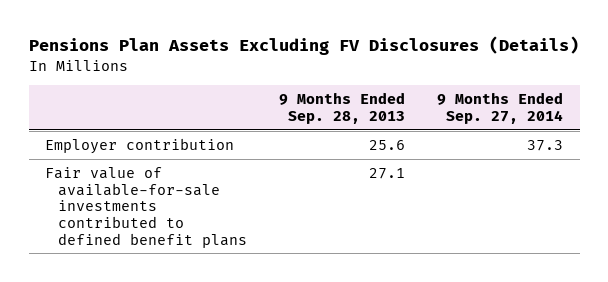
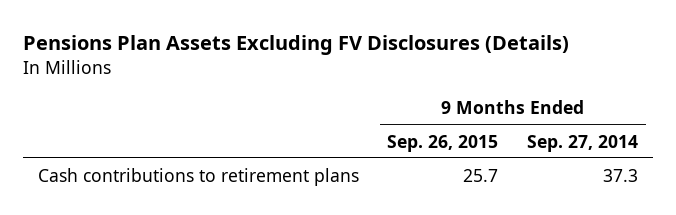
[279,92,406,124] 9 Months Ended Sep. 28, 2013 -> none
none -> [387,134,499,152] Sep. 26, 2015
[44,166,247,248] Fair value of available-for-sale investments contributed to defined benefit plans -> none
[44,137,234,154] Employer contribution -> [37,167,359,186] Cash contributions to retirement plans

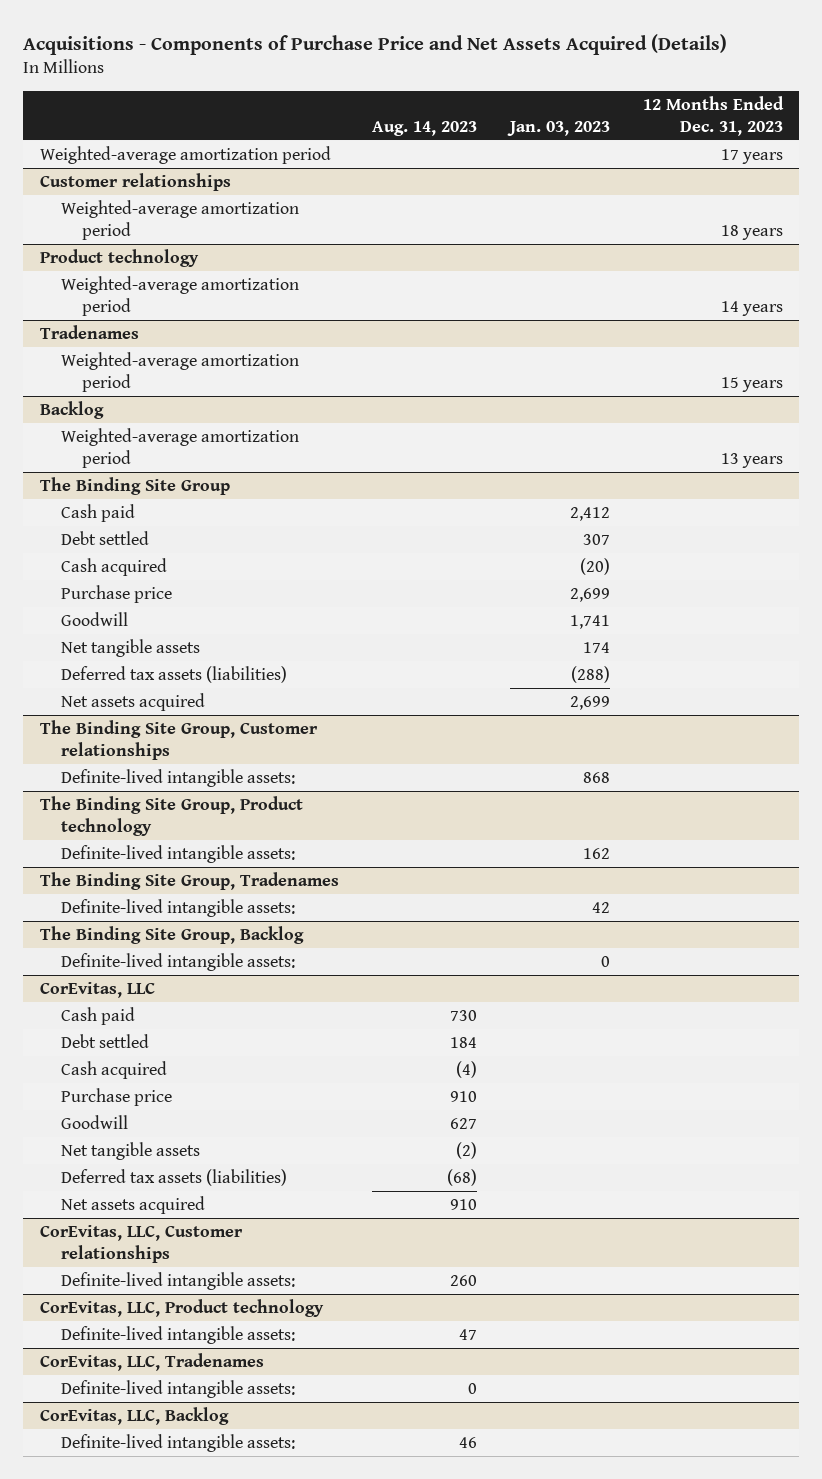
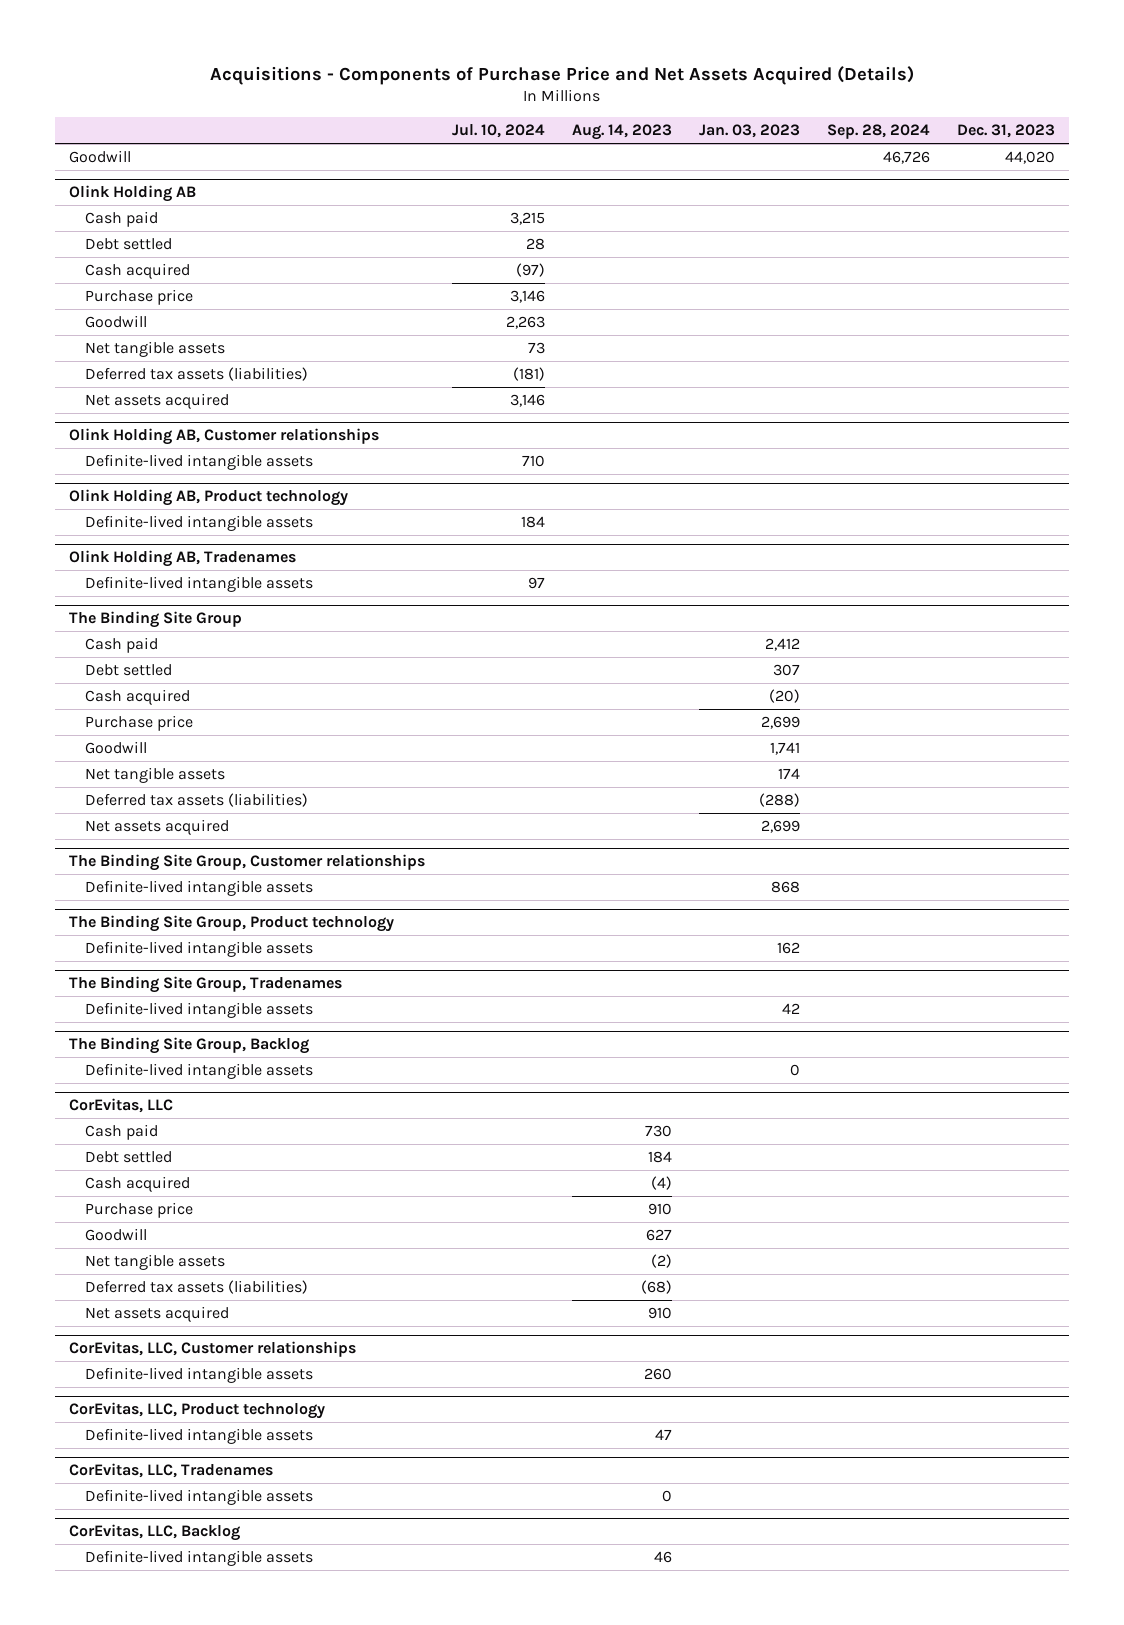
[642,95,784,136] 12 Months Ended Dec. 31, 2023 -> none
none -> [451,124,545,139] Jul. 10, 2024
none -> [827,124,931,140] Sep. 28, 2024
none -> [957,124,1056,139] Dec. 31, 2023
[39,146,331,165] Weighted-average amortization period -> none
[60,200,299,240] Weighted-average amortization period -> none
[60,276,299,316] Weighted-average amortization period -> none
[60,352,299,392] Weighted-average amortization period -> none
[39,401,104,420] Backlog -> none
[60,428,299,468] Weighted-average amortization period -> none
none -> [68,149,131,163] Goodwill
none -> [68,185,196,203] Olink Holding AB
none -> [85,210,159,227] Cash paid
none -> [85,237,173,250] Debt settled
none -> [85,262,191,279] Cash acquired
none -> [85,288,194,305] Purchase price
none -> [85,314,148,328] Goodwill
none -> [85,340,226,357] Net tangible assets
none -> [85,366,309,381] Deferred tax assets (liabilities)
none -> [85,392,230,409] Net assets acquired
[39,173,231,192] Customer relationships -> [68,428,379,446] Olink Holding AB, Customer relationships
none -> [85,453,314,470] Definite-lived intangible assets
[39,249,199,268] Product technology -> [68,489,348,507] Olink Holding AB, Product technology
none -> [85,514,314,531] Definite-lived intangible assets
[39,325,139,340] Tradenames -> [68,550,296,568] Olink Holding AB, Tradenames
none -> [85,575,314,592] Definite-lived intangible assets
[60,769,295,788] Definite-lived intangible assets: -> [85,879,314,896] Definite-lived intangible assets
[60,845,295,864] Definite-lived intangible assets: -> [85,940,314,957] Definite-lived intangible assets
[60,899,295,918] Definite-lived intangible assets: -> [85,1001,314,1018] Definite-lived intangible assets
[60,953,295,972] Definite-lived intangible assets: -> [85,1062,314,1079] Definite-lived intangible assets
[60,1272,295,1291] Definite-lived intangible assets: -> [85,1366,314,1383] Definite-lived intangible assets
[60,1326,295,1345] Definite-lived intangible assets: -> [85,1427,314,1444] Definite-lived intangible assets
[60,1380,295,1399] Definite-lived intangible assets: -> [85,1488,314,1505] Definite-lived intangible assets
[60,1434,295,1453] Definite-lived intangible assets: -> [85,1549,314,1566] Definite-lived intangible assets

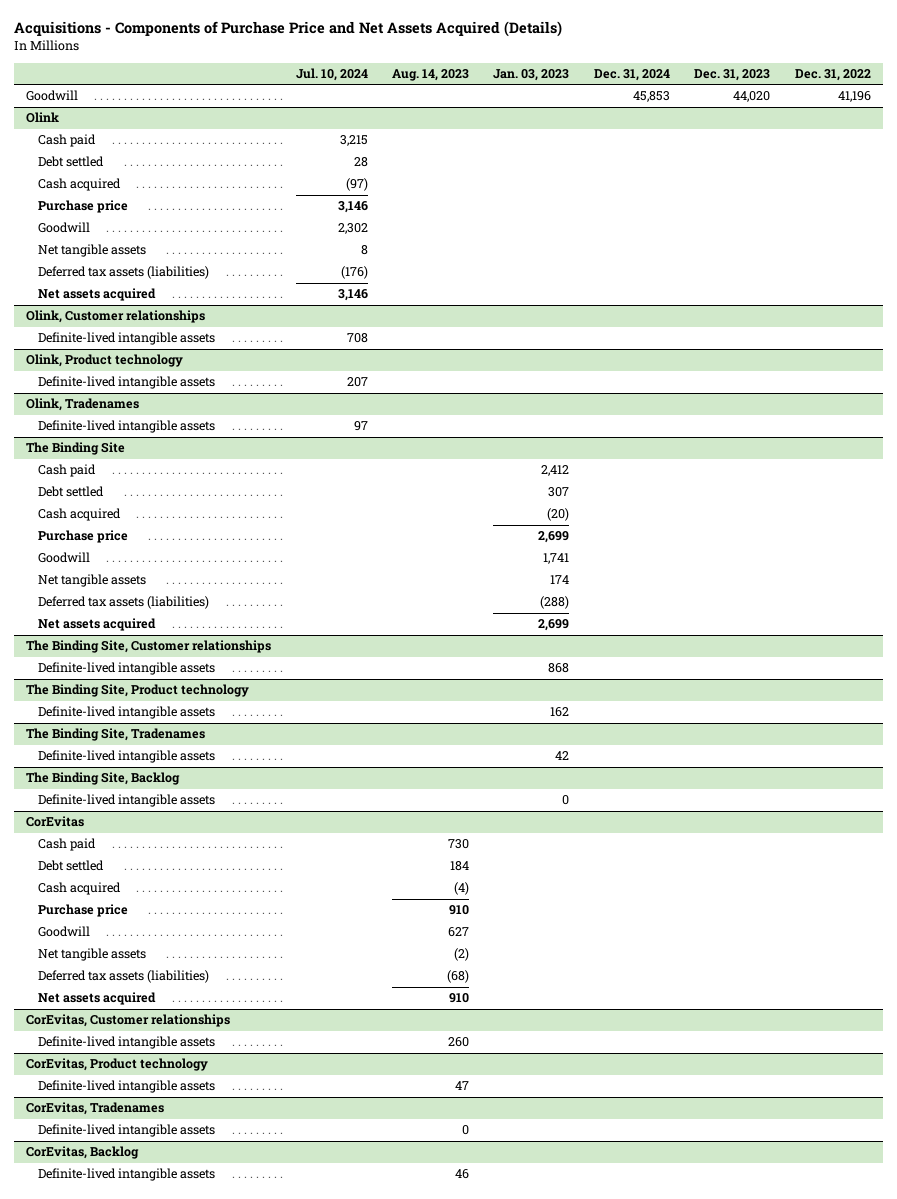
[827,124,931,140] Sep. 28, 2024 -> none
none -> [593,68,670,81] Dec. 31, 2024
none -> [794,68,871,81] Dec. 31, 2022
[68,185,196,203] Olink Holding AB -> [26,112,60,124] Olink
[505,315,545,329] 2,263 -> [337,223,368,235] 2,302
[527,341,545,354] 73 -> [360,245,368,256] 8
[512,366,545,381] (181) -> [340,266,368,280] (176)
[68,428,379,446] Olink Holding AB, Customer relationships -> [26,310,206,324] Olink, Customer relationships
[521,454,545,467] 710 -> [346,333,368,344] 708
[68,489,348,507] Olink Holding AB, Product technology -> [26,354,184,368] Olink, Product technology
[520,515,545,528] 184 -> [346,377,368,388] 207
[68,550,296,568] Olink Holding AB, Tradenames -> [26,398,140,412] Olink, Tradenames
[68,611,242,629] The Binding Site Group -> [26,442,126,456] The Binding Site
[68,854,425,872] The Binding Site Group, Customer relationships -> [26,640,272,654] The Binding Site, Customer relationships
[68,915,394,933] The Binding Site Group, Product technology -> [26,684,250,698] The Binding Site, Product technology
[68,976,342,994] The Binding Site Group, Tradenames -> [26,728,206,742] The Binding Site, Tradenames
[68,1037,309,1055] The Binding Site Group, Backlog -> [26,772,181,786] The Binding Site, Backlog
[68,1098,173,1114] CorEvitas, LLC -> [26,816,85,828] CorEvitas
[68,1341,356,1358] CorEvitas, LLC, Customer relationships -> [26,1014,231,1028] CorEvitas, Customer relationships
[68,1402,325,1420] CorEvitas, LLC, Product technology -> [26,1058,209,1072] CorEvitas, Product technology
[68,1463,273,1479] CorEvitas, LLC, Tradenames -> [26,1102,165,1116] CorEvitas, Tradenames
[68,1524,240,1542] CorEvitas, LLC, Backlog -> [26,1146,140,1160] CorEvitas, Backlog

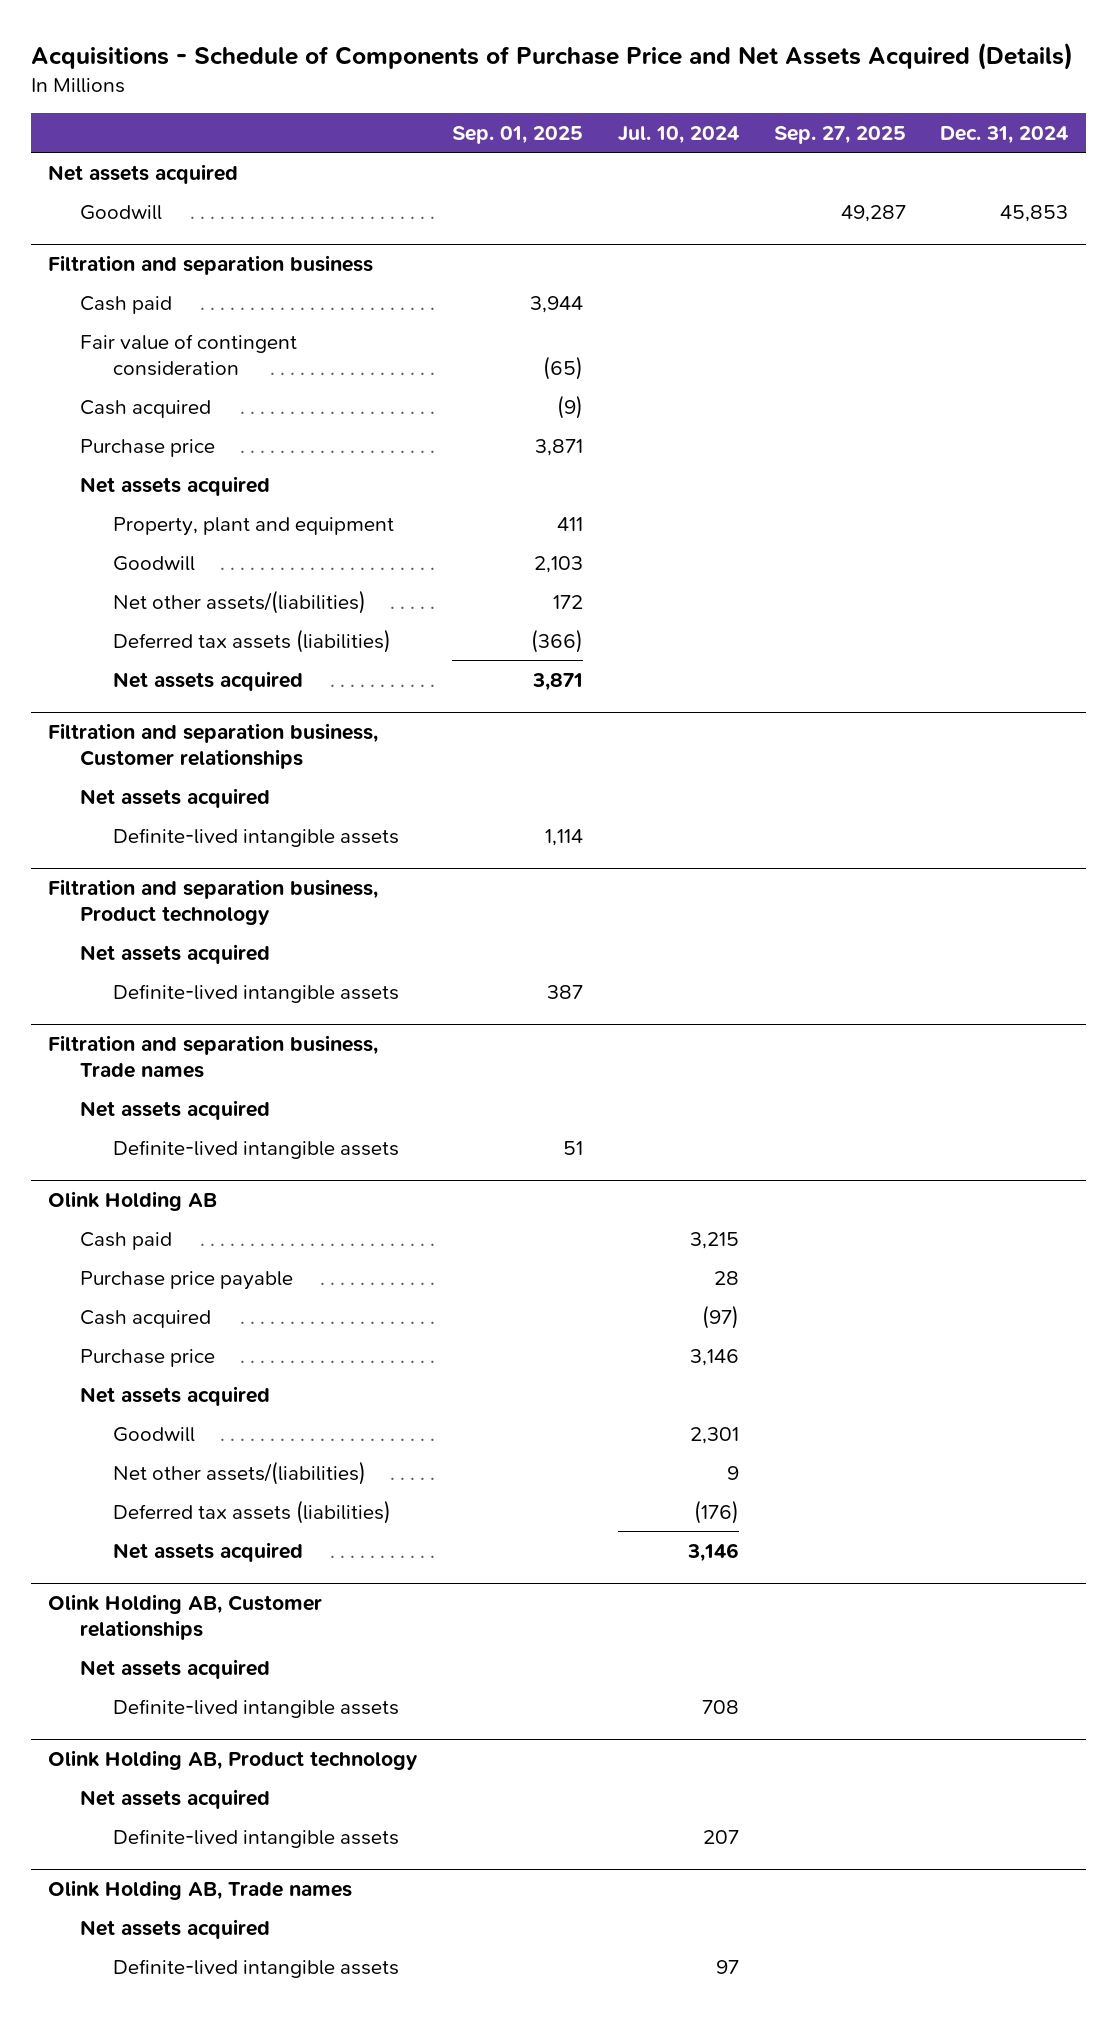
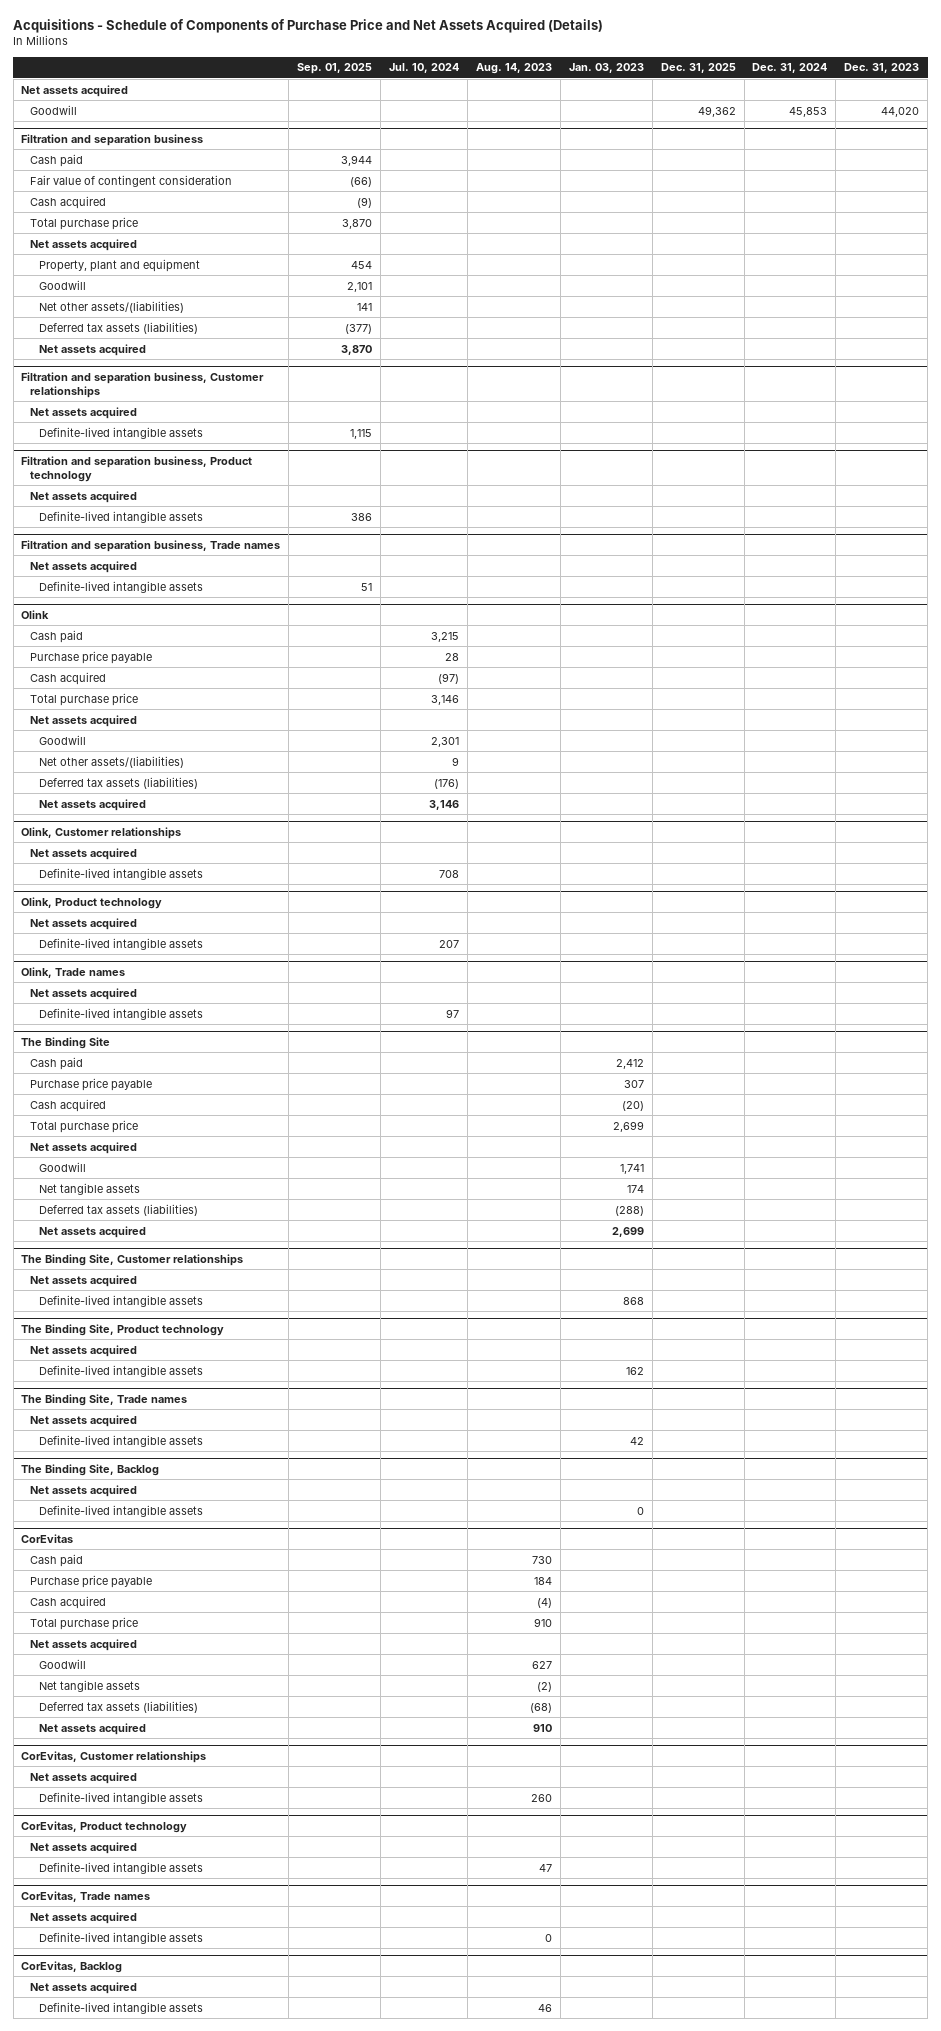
[773,126,906,145] Sep. 27, 2025 -> none
none -> [475,63,552,75] Aug. 14, 2023
none -> [568,63,644,74] Jan. 03, 2023
none -> [660,63,736,74] Dec. 31, 2025
none -> [844,63,920,74] Dec. 31, 2023
[542,355,583,380] (65) -> [350,176,373,187] (66)
[80,438,216,457] Purchase price -> [30,216,139,230] Total purchase price
[534,438,583,456] 3,871 -> [342,218,373,229] 3,870
[556,516,583,531] 411 -> [351,260,373,269] 454
[533,555,583,573] 2,103 -> [347,281,373,292] 2,101
[552,594,583,609] 172 -> [357,302,373,311] 141
[530,628,583,653] (366) -> [345,323,373,334] (377)
[531,672,583,691] 3,871 -> [341,344,373,355] 3,870
[544,828,583,846] 1,114 -> [350,428,373,439] 1,115
[546,984,583,999] 387 -> [351,512,373,521] 386
[48,1190,218,1211] Olink Holding AB -> [21,609,50,619] Olink
[80,1348,216,1367] Purchase price -> [30,692,139,706] Total purchase price
[48,1593,323,1641] Olink Holding AB, Customer relationships -> [21,826,182,839] Olink, Customer relationships
[48,1749,419,1770] Olink Holding AB, Product technology -> [21,896,163,909] Olink, Product technology
[48,1879,353,1900] Olink Holding AB, Trade names -> [21,966,126,978] Olink, Trade names
none -> [21,1036,111,1049] The Binding Site
none -> [30,1056,84,1070] Cash paid
none -> [30,1077,153,1091] Purchase price payable
none -> [30,1098,107,1112] Cash acquired
none -> [30,1119,139,1133] Total purchase price
none -> [30,1141,138,1154] Net assets acquired
none -> [38,1161,86,1172] Goodwill
none -> [38,1182,140,1195] Net tangible assets
none -> [38,1203,198,1216] Deferred tax assets (liabilities)
none -> [38,1225,146,1238] Net assets acquired
none -> [21,1253,244,1266] The Binding Site, Customer relationships
none -> [30,1274,138,1287] Net assets acquired
none -> [38,1294,203,1307] Definite-lived intangible assets
none -> [21,1323,225,1336] The Binding Site, Product technology
none -> [30,1344,138,1357] Net assets acquired
none -> [38,1364,203,1377] Definite-lived intangible assets
none -> [21,1393,188,1406] The Binding Site, Trade names
none -> [30,1414,138,1427] Net assets acquired
none -> [38,1434,203,1447] Definite-lived intangible assets
none -> [21,1463,160,1476] The Binding Site, Backlog
none -> [30,1484,138,1497] Net assets acquired
none -> [38,1504,203,1517] Definite-lived intangible assets
none -> [21,1533,74,1543] CorEvitas
none -> [30,1553,84,1567] Cash paid
none -> [30,1574,153,1588] Purchase price payable
none -> [30,1595,107,1609] Cash acquired
none -> [30,1616,139,1630] Total purchase price
none -> [30,1638,138,1651] Net assets acquired
none -> [38,1658,86,1669] Goodwill
none -> [38,1679,140,1692] Net tangible assets
none -> [38,1700,198,1713] Deferred tax assets (liabilities)
none -> [38,1722,146,1735] Net assets acquired
none -> [21,1750,207,1763] CorEvitas, Customer relationships
none -> [30,1771,138,1784] Net assets acquired
none -> [38,1791,203,1804] Definite-lived intangible assets
none -> [21,1820,188,1833] CorEvitas, Product technology
none -> [30,1841,138,1854] Net assets acquired
none -> [38,1861,203,1874] Definite-lived intangible assets
none -> [21,1890,151,1902] CorEvitas, Trade names
none -> [30,1911,138,1924] Net assets acquired
none -> [38,1931,203,1944] Definite-lived intangible assets
none -> [21,1960,123,1973] CorEvitas, Backlog
none -> [30,1981,138,1994] Net assets acquired
none -> [38,2001,203,2014] Definite-lived intangible assets

